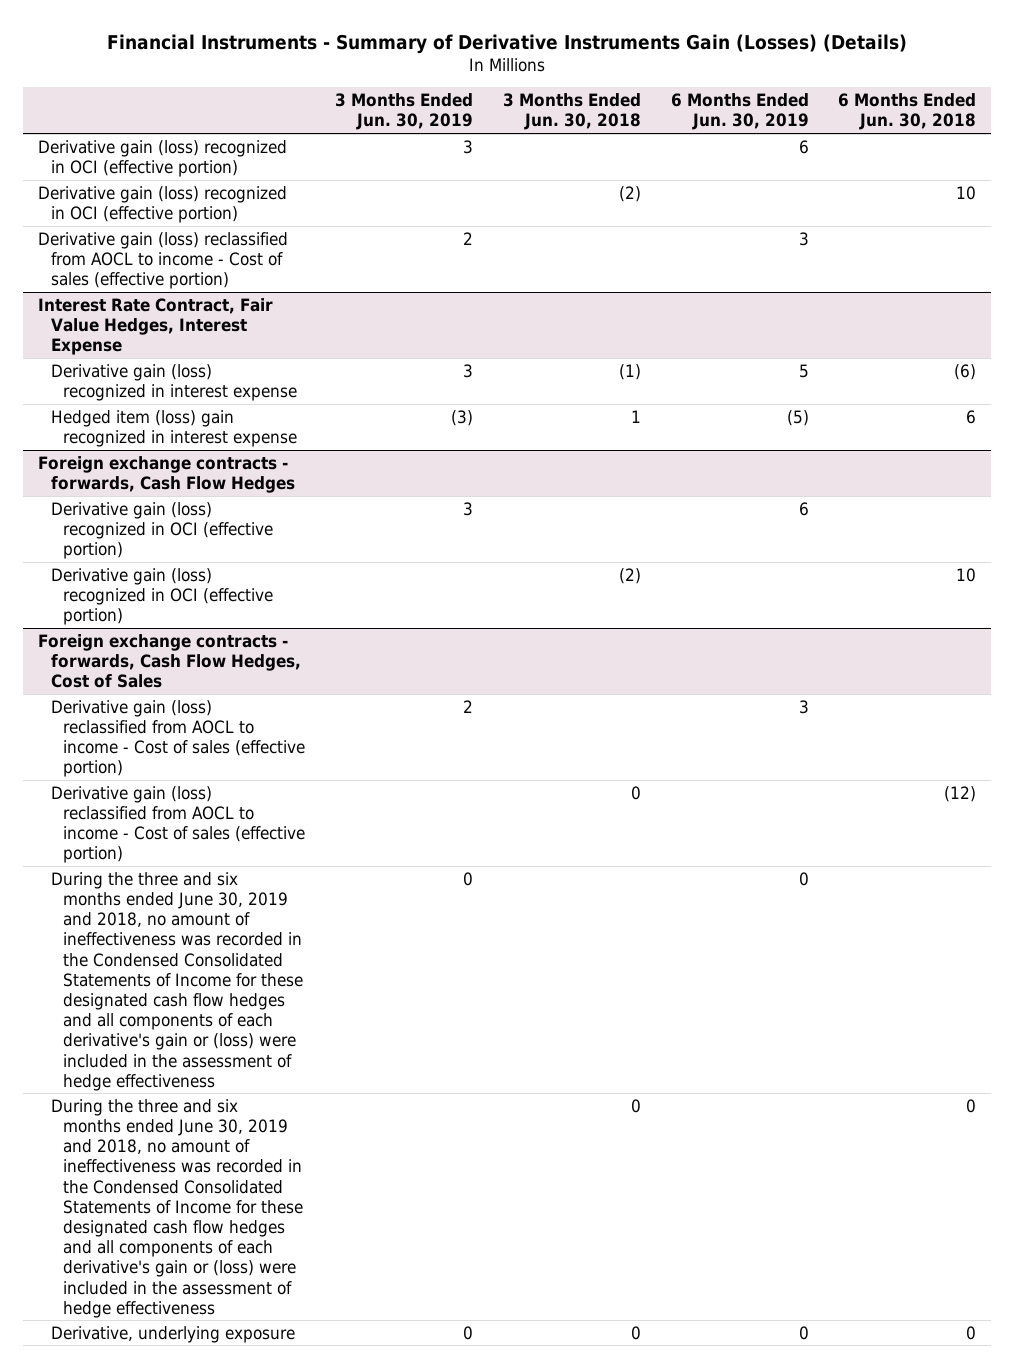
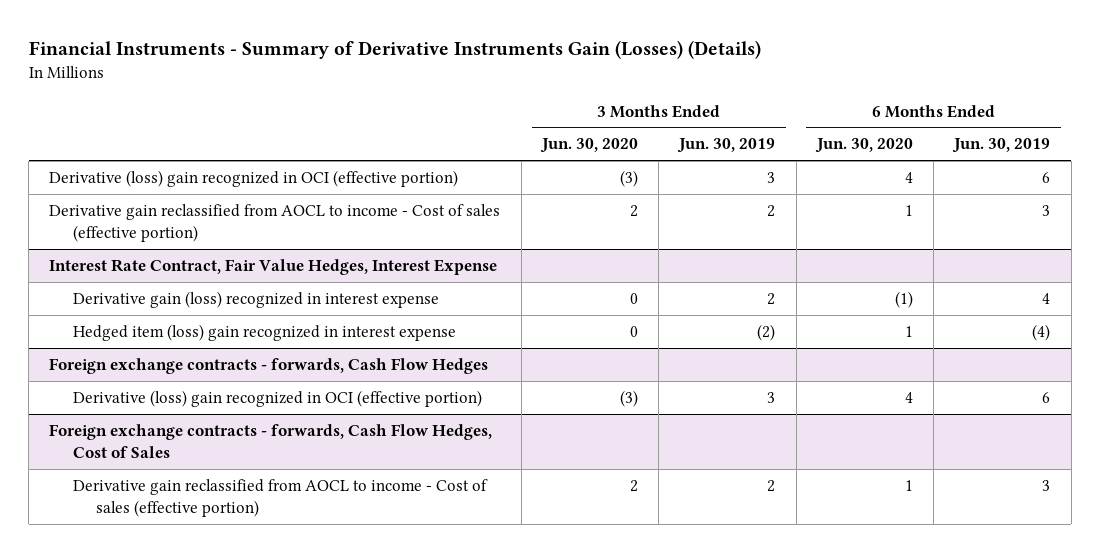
[502,93,641,131] 3 Months Ended Jun. 30, 2018 -> none
[838,93,977,131] 6 Months Ended Jun. 30, 2018 -> none
none -> [539,138,638,154] Jun. 30, 2020
none -> [814,138,913,154] Jun. 30, 2020
[37,185,287,223] Derivative gain (loss) recognized in OCI (effective portion) -> none
[37,139,287,177] Derivative gain (loss) recognized in OCI (effective portion) -> [49,169,459,187] Derivative (loss) gain recognized in OCI (effective portion)
[37,231,288,290] Derivative gain (loss) reclassified from AOCL to income - Cost of sales (effective portion) -> [49,203,501,242] Derivative gain reclassified from AOCL to income - Cost of sales (effective portion)
[463,363,474,378] 3 -> [767,292,776,305] 2
[798,363,809,378] 5 -> [1042,292,1051,304] 4
[451,409,474,426] (3) -> [757,323,776,341] (2)
[786,409,809,426] (5) -> [1032,323,1051,341] (4)
[50,567,274,626] Derivative gain (loss) recognized in OCI (effective portion) -> none
[50,501,274,560] Derivative gain (loss) recognized in OCI (effective portion) -> [72,389,482,407] Derivative (loss) gain recognized in OCI (effective portion)
[50,785,306,864] Derivative gain (loss) reclassified from AOCL to income - Cost of sales (effective portion) -> none
[50,871,304,1091] During the three and six months ended June 30, 2019 and 2018, no amount of ineffectiveness was recorded in the Condensed Consolidated Statements of Income for these designated cash flow hedges and all components of each derivative's gain or (loss) were included in the assessment of hedge effectiveness -> none
[50,1098,304,1318] During the three and six months ended June 30, 2019 and 2018, no amount of ineffectiveness was recorded in the Condensed Consolidated Statements of Income for these designated cash flow hedges and all components of each derivative's gain or (loss) were included in the assessment of hedge effectiveness -> none
[50,1325,295,1343] Derivative, underlying exposure -> none
[50,699,306,778] Derivative gain (loss) reclassified from AOCL to income - Cost of sales (effective portion) -> [72,478,488,517] Derivative gain reclassified from AOCL to income - Cost of sales (effective portion)

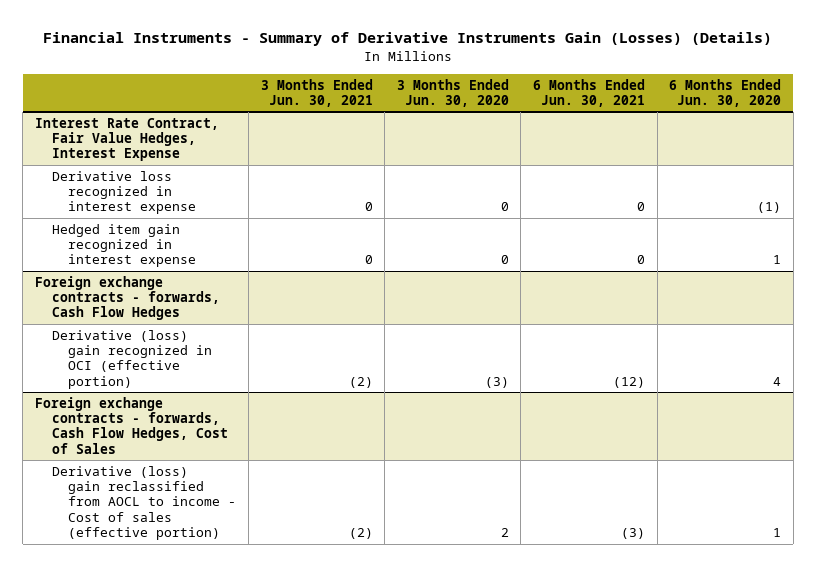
[677,138,776,154] Jun. 30, 2019 -> none
[952,138,1051,154] Jun. 30, 2019 -> none
none -> [260,78,373,108] 3 Months Ended Jun. 30, 2021
none -> [533,78,646,108] 6 Months Ended Jun. 30, 2021
[49,169,459,187] Derivative (loss) gain recognized in OCI (effective portion) -> none
[49,203,501,242] Derivative gain reclassified from AOCL to income - Cost of sales (effective portion) -> none
[72,290,439,308] Derivative gain (loss) recognized in interest expense -> [51,170,197,215] Derivative loss recognized in interest expense
[72,323,456,341] Hedged item (loss) gain recognized in interest expense -> [51,223,197,268] Hedged item gain recognized in interest expense
[72,478,488,517] Derivative gain reclassified from AOCL to income - Cost of sales (effective portion) -> [51,465,237,541] Derivative (loss) gain reclassified from AOCL to income - Cost of sales (effective portion)

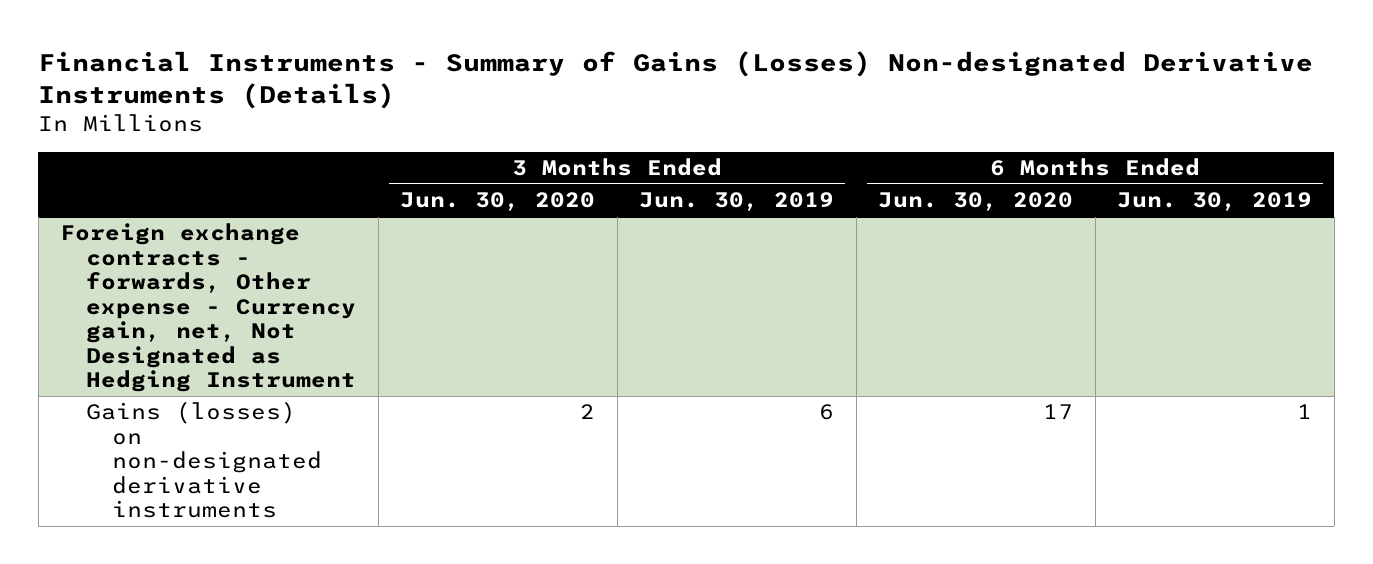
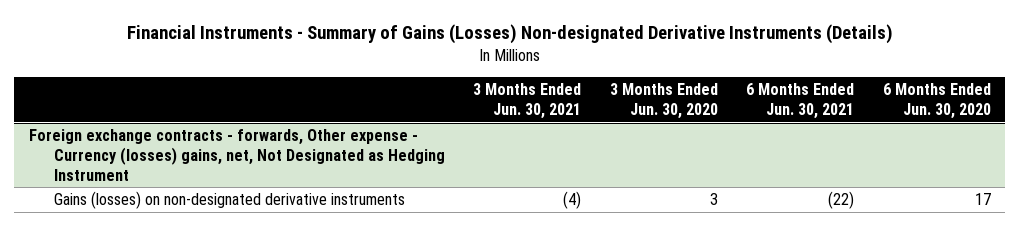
[639,192,835,212] Jun. 30, 2019 -> none
[1117,192,1313,212] Jun. 30, 2019 -> none
none -> [473,83,582,119] 3 Months Ended Jun. 30, 2021
none -> [746,83,855,119] 6 Months Ended Jun. 30, 2021
[60,223,357,393] Foreign exchange contracts - forwards, Other expense - Currency gain, net, Not Designated as Hedging Instrument -> [28,129,445,181] Foreign exchange contracts - forwards, Other expense - Currency (losses) gains, net, Not Designated as Hedging Instrument
[580,404,596,420] 2 -> [709,193,718,206] 3

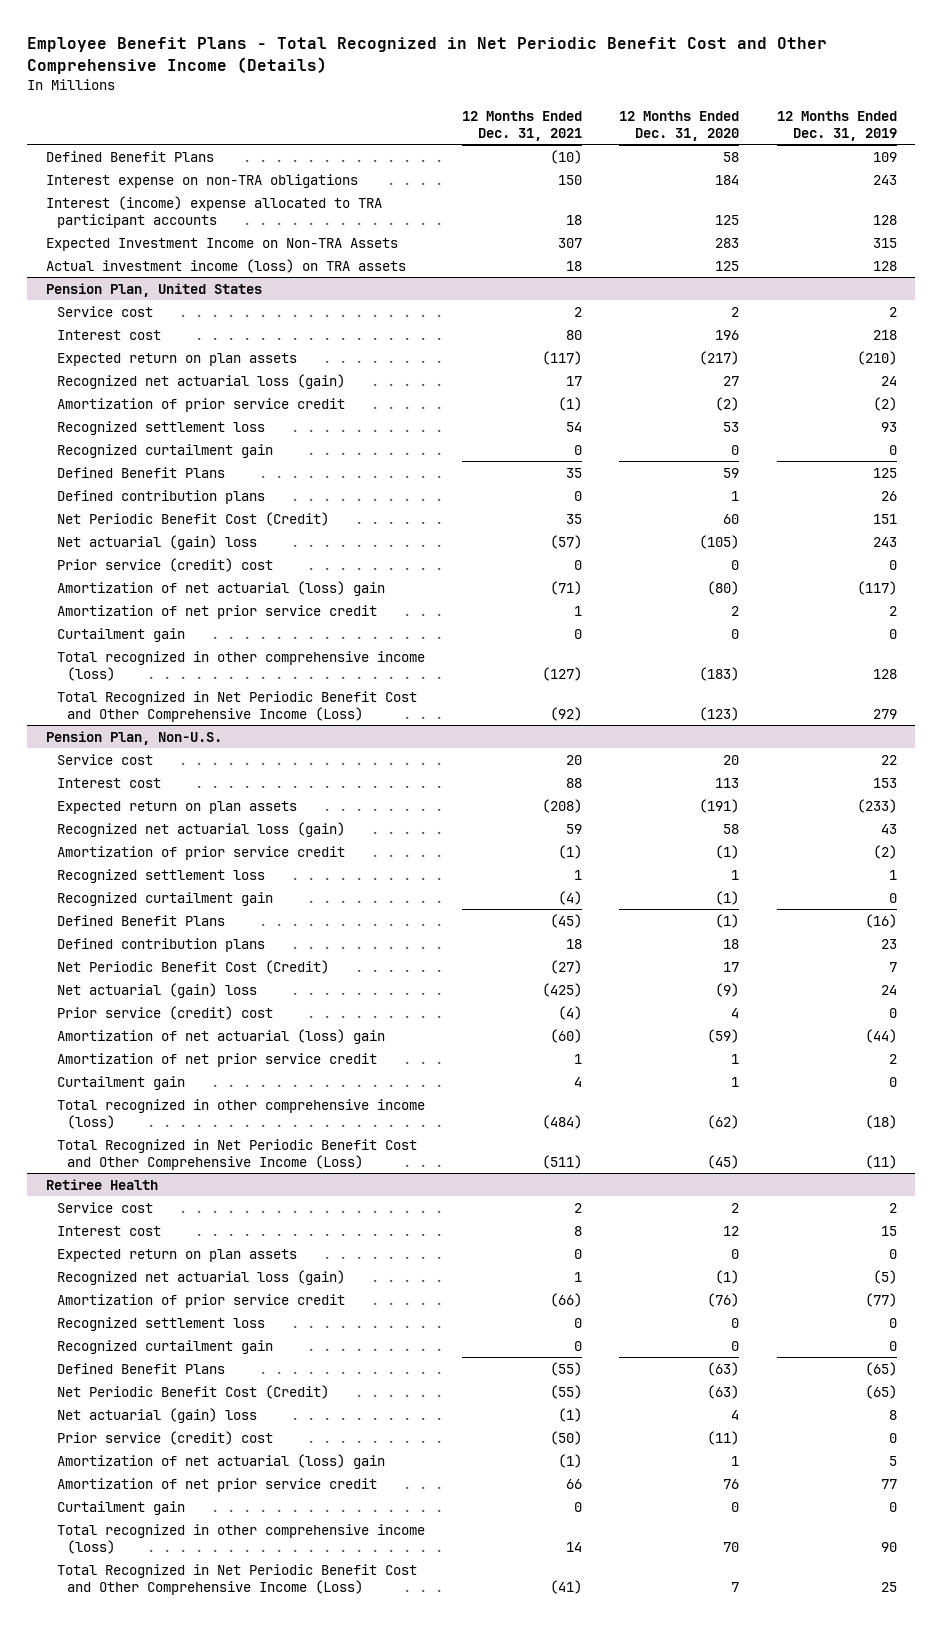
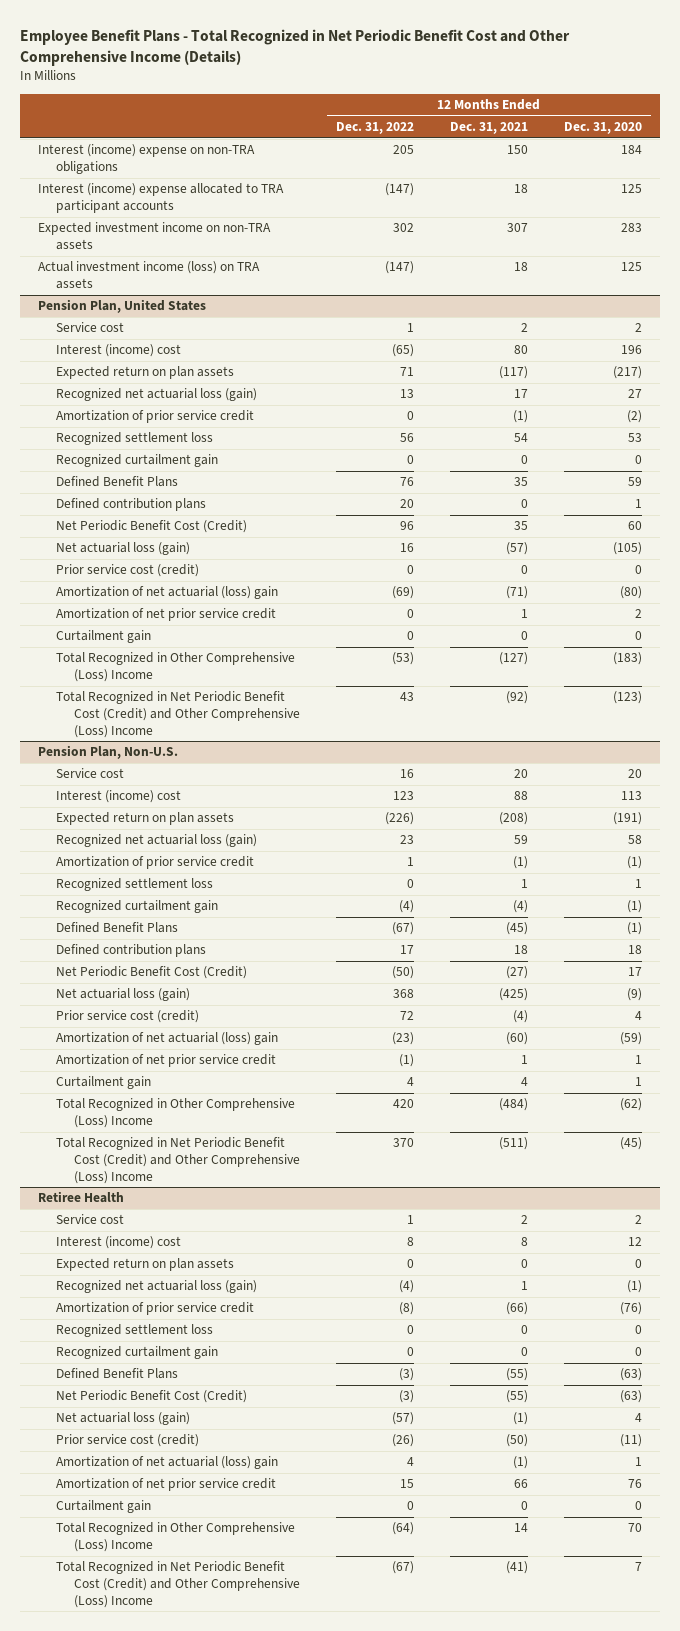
[776,110,897,141] 12 Months Ended Dec. 31, 2019 -> none
none -> [335,122,414,135] Dec. 31, 2022
[45,150,214,162] Defined Benefit Plans -> none
[45,173,358,188] Interest expense on non-TRA obligations -> [38,144,256,175] Interest (income) expense on non-TRA obligations
[45,237,398,251] Expected Investment Income on Non-TRA Assets -> [38,222,272,251] Expected investment income on non-TRA assets
[56,329,161,340] Interest cost -> [56,344,182,358] Interest (income) cost
[56,534,257,550] Net actuarial (gain) loss -> [56,542,191,556] Net actuarial loss (gain)
[56,557,273,572] Prior service (credit) cost -> [56,564,200,578] Prior service cost (credit)
[56,650,425,681] Total recognized in other comprehensive income (loss) -> [56,652,296,683] Total Recognized in Other Comprehensive (Loss) Income
[56,690,417,722] Total Recognized in Net Periodic Benefit Cost and Other Comprehensive Income (Loss) -> [56,691,300,738] Total Recognized in Net Periodic Benefit Cost (Credit) and Other Comprehensive (Loss) Income
[56,777,161,788] Interest cost -> [56,790,182,804] Interest (income) cost
[56,982,257,998] Net actuarial (gain) loss -> [56,988,191,1002] Net actuarial loss (gain)
[56,1005,273,1020] Prior service (credit) cost -> [56,1010,200,1024] Prior service cost (credit)
[56,1098,425,1129] Total recognized in other comprehensive income (loss) -> [56,1098,296,1129] Total Recognized in Other Comprehensive (Loss) Income
[56,1138,417,1170] Total Recognized in Net Periodic Benefit Cost and Other Comprehensive Income (Loss) -> [56,1137,300,1184] Total Recognized in Net Periodic Benefit Cost (Credit) and Other Comprehensive (Loss) Income
[56,1225,161,1236] Interest cost -> [56,1236,182,1250] Interest (income) cost
[56,1407,257,1423] Net actuarial (gain) loss -> [56,1412,191,1426] Net actuarial loss (gain)
[56,1430,273,1445] Prior service (credit) cost -> [56,1434,200,1448] Prior service cost (credit)
[56,1523,425,1554] Total recognized in other comprehensive income (loss) -> [56,1522,296,1553] Total Recognized in Other Comprehensive (Loss) Income
[56,1563,417,1595] Total Recognized in Net Periodic Benefit Cost and Other Comprehensive Income (Loss) -> [56,1561,300,1608] Total Recognized in Net Periodic Benefit Cost (Credit) and Other Comprehensive (Loss) Income

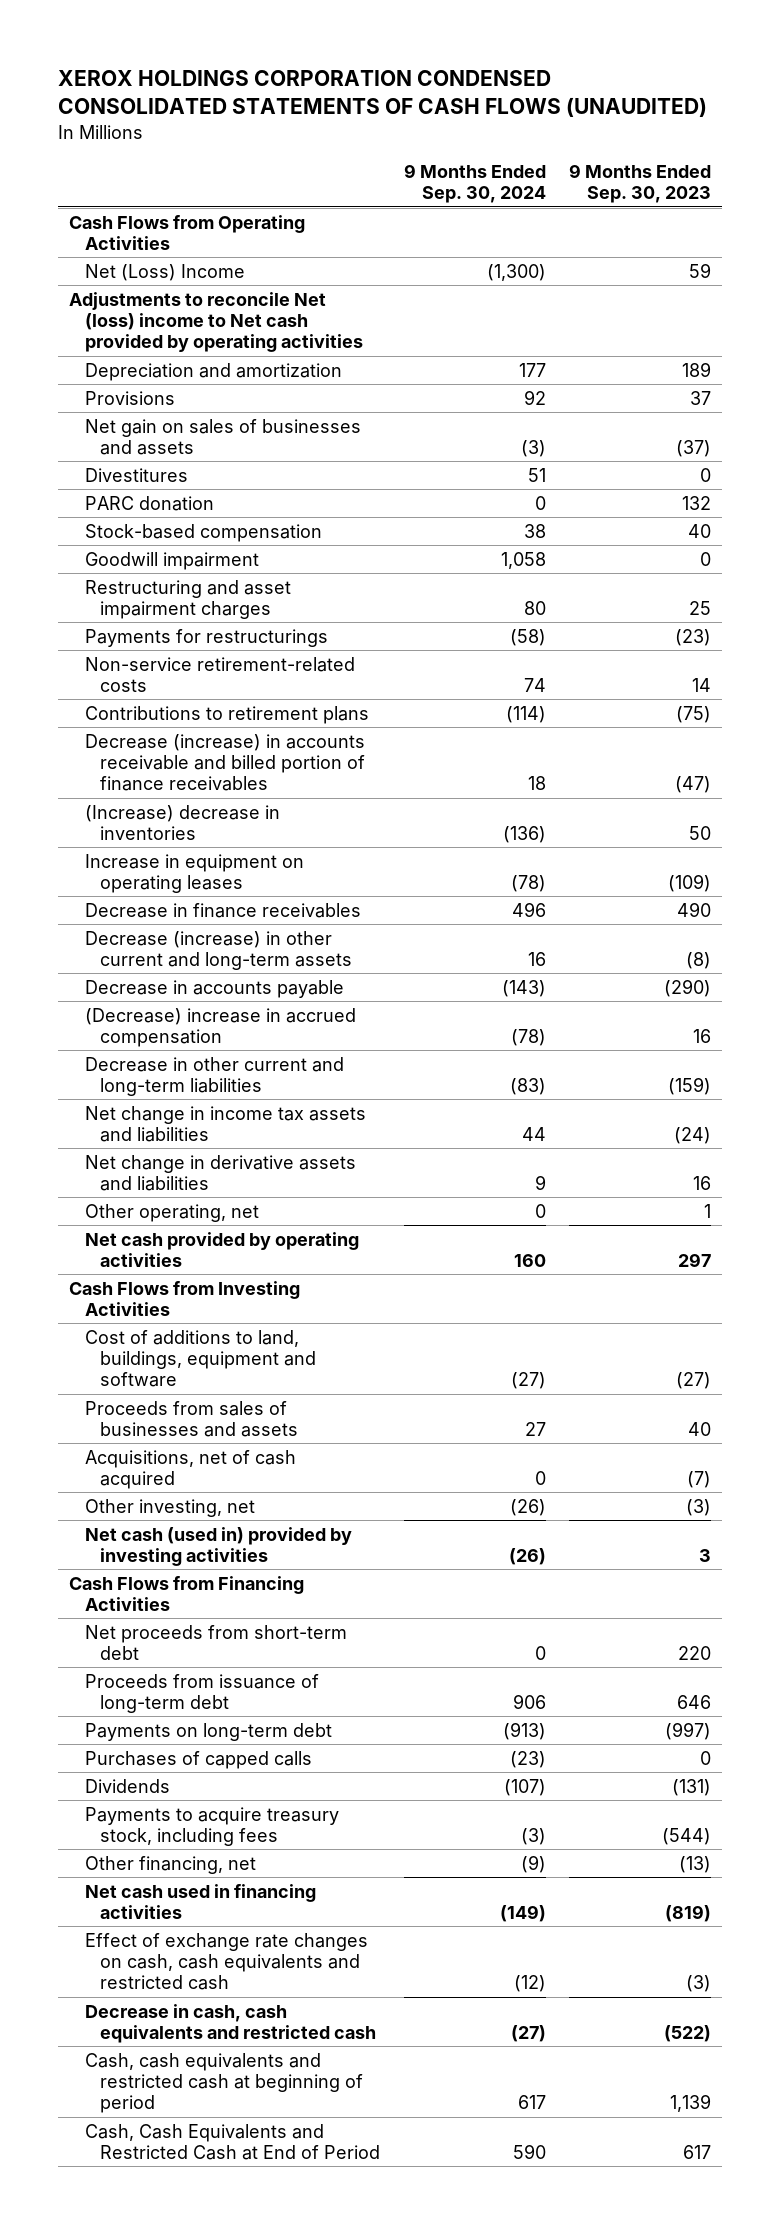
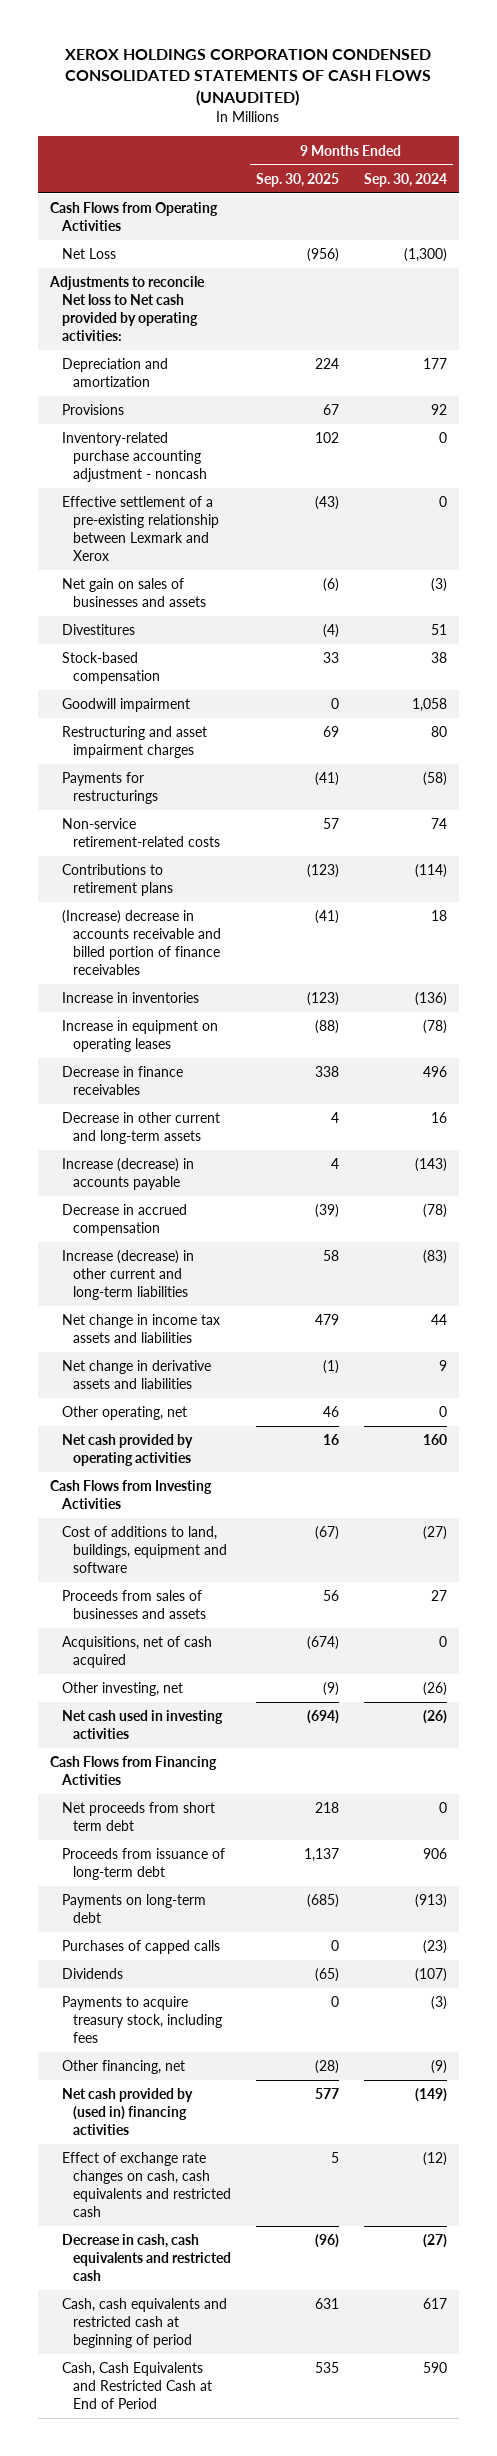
[568,163,711,204] 9 Months Ended Sep. 30, 2023 -> none
none -> [255,172,339,187] Sep. 30, 2025
[84,263,245,281] Net (Loss) Income -> [61,248,116,260] Net Loss
[69,291,363,353] Adjustments to reconcile Net (loss) income to Net cash provided by operating activities -> [49,276,206,342] Adjustments to reconcile Net loss to Net cash provided by operating activities:
none -> [61,432,207,483] Inventory-related purchase accounting adjustment - noncash
none -> [61,496,219,562] Effective settlement of a pre-existing relationship between Lexmark and Xerox
[84,495,214,511] PARC donation -> none
[84,733,366,792] Decrease (increase) in accounts receivable and billed portion of finance receivables -> [61,910,221,976] (Increase) decrease in accounts receivable and billed portion of finance receivables
[84,804,280,841] (Increase) decrease in inventories -> [61,992,199,1004] Increase in inventories
[84,930,353,971] Decrease (increase) in other current and long-term assets -> [61,1112,220,1145] Decrease in other current and long-term assets
[84,979,344,998] Decrease in accounts payable -> [61,1158,194,1191] Increase (decrease) in accounts payable
[84,1007,356,1048] (Decrease) increase in accrued compensation -> [61,1204,187,1237] Decrease in accrued compensation
[84,1056,344,1097] Decrease in other current and long-term liabilities -> [61,1250,194,1301] Increase (decrease) in other current and long-term liabilities
[84,1526,352,1567] Net cash (used in) provided by investing activities -> [61,1710,223,1740] Net cash used in investing activities
[84,1624,347,1661] Net proceeds from short-term debt -> [61,1802,215,1832] Net proceeds from short term debt
[84,1883,316,1920] Net cash used in financing activities -> [61,2088,193,2136] Net cash provided by (used in) financing activities

